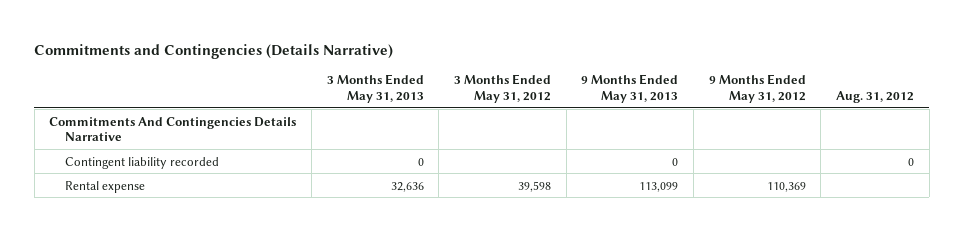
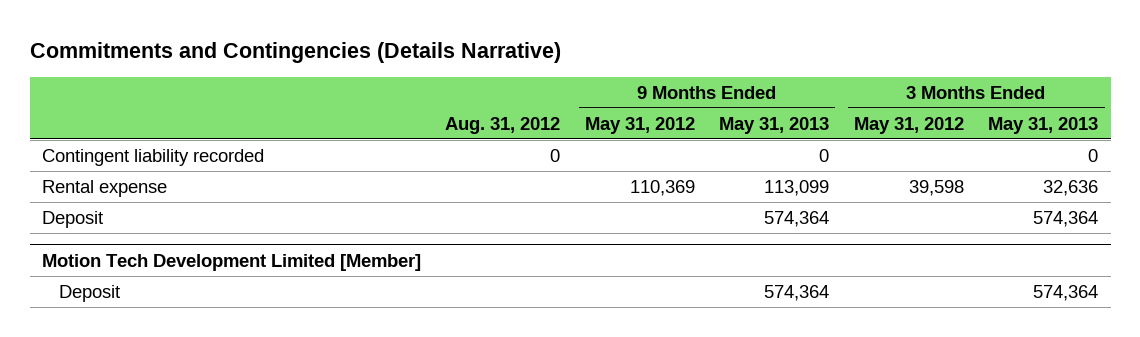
[49,116,297,142] Commitments And Contingencies Details Narrative -> none
none -> [41,210,103,228] Deposit
none -> [41,253,421,271] Motion Tech Development Limited [Member]
none -> [58,284,120,302] Deposit

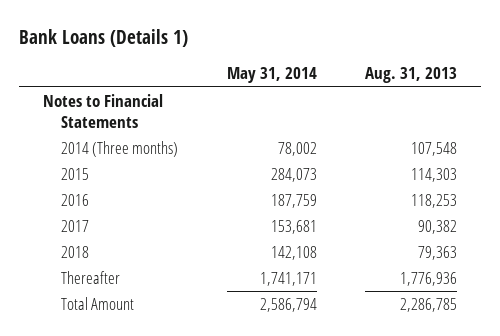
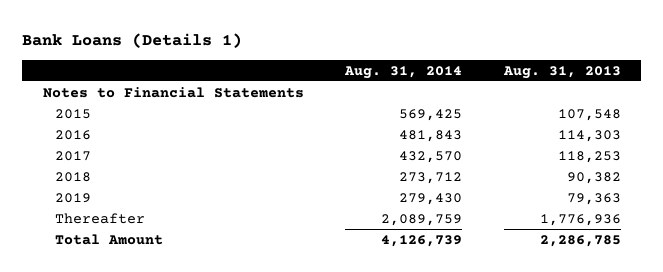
[226,67,317,84] May 31, 2014 -> none
none -> [344,65,463,79] Aug. 31, 2014
[61,140,179,157] 2014 (Three months) -> [54,108,91,119] 2015
[61,167,90,180] 2015 -> [54,129,91,140] 2016
[61,193,90,206] 2016 -> [54,150,91,161] 2017
[61,219,90,232] 2017 -> [54,171,91,182] 2018
[61,245,90,258] 2018 -> [54,192,91,203] 2019

